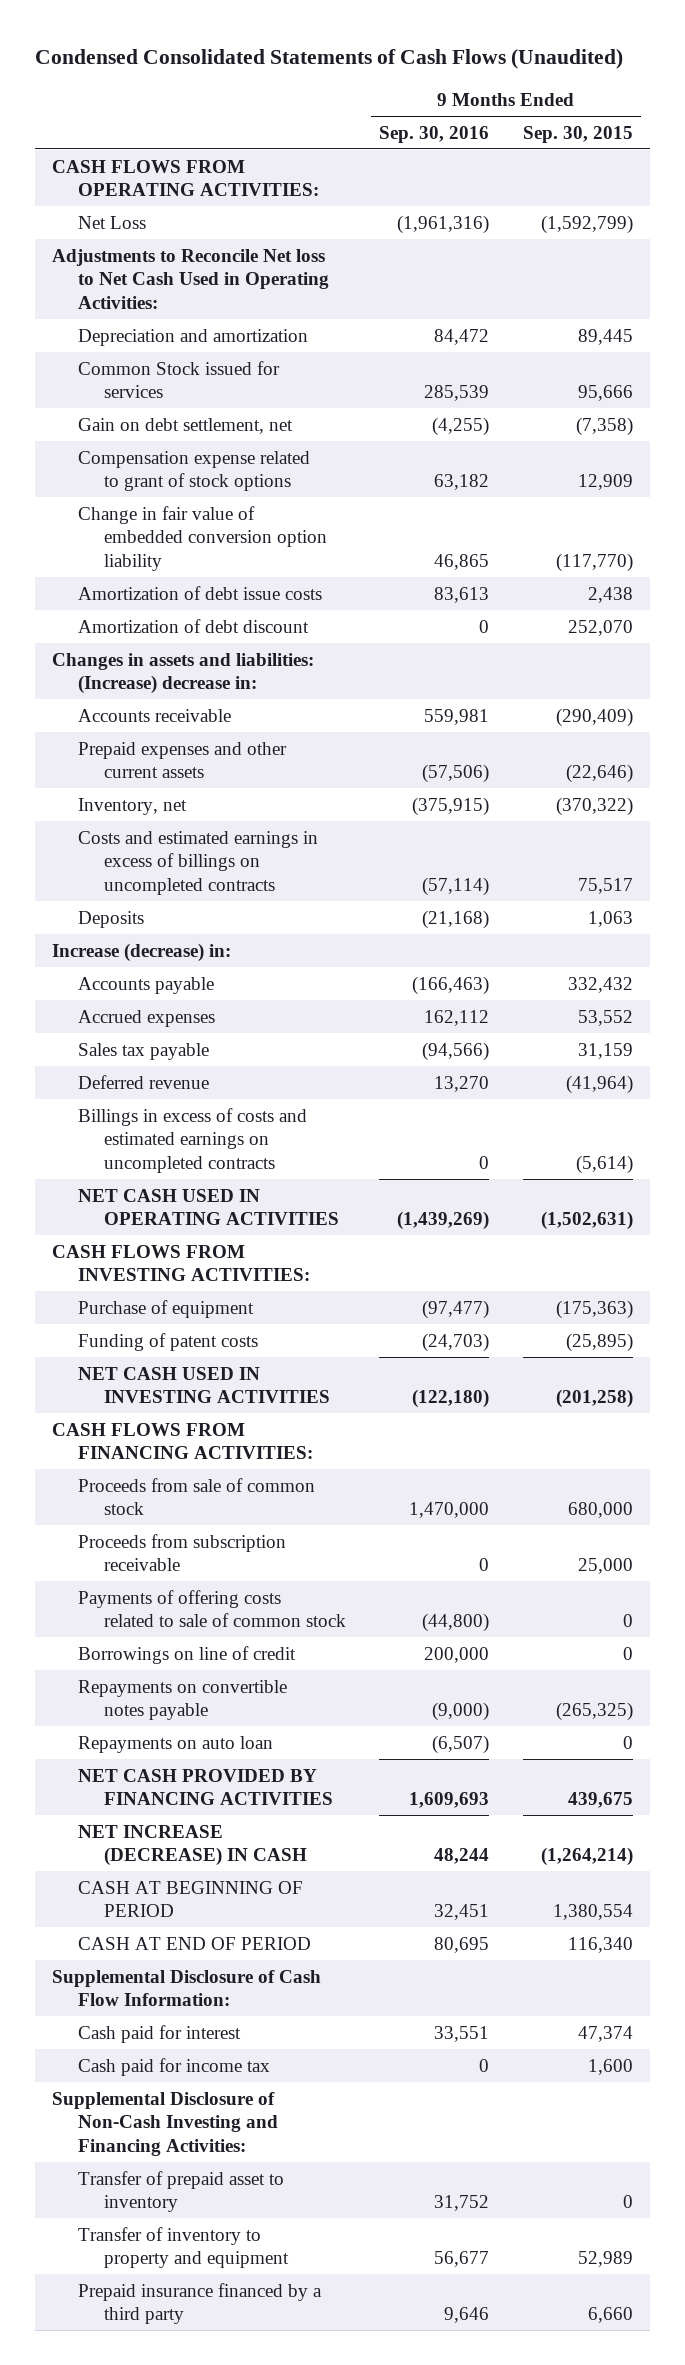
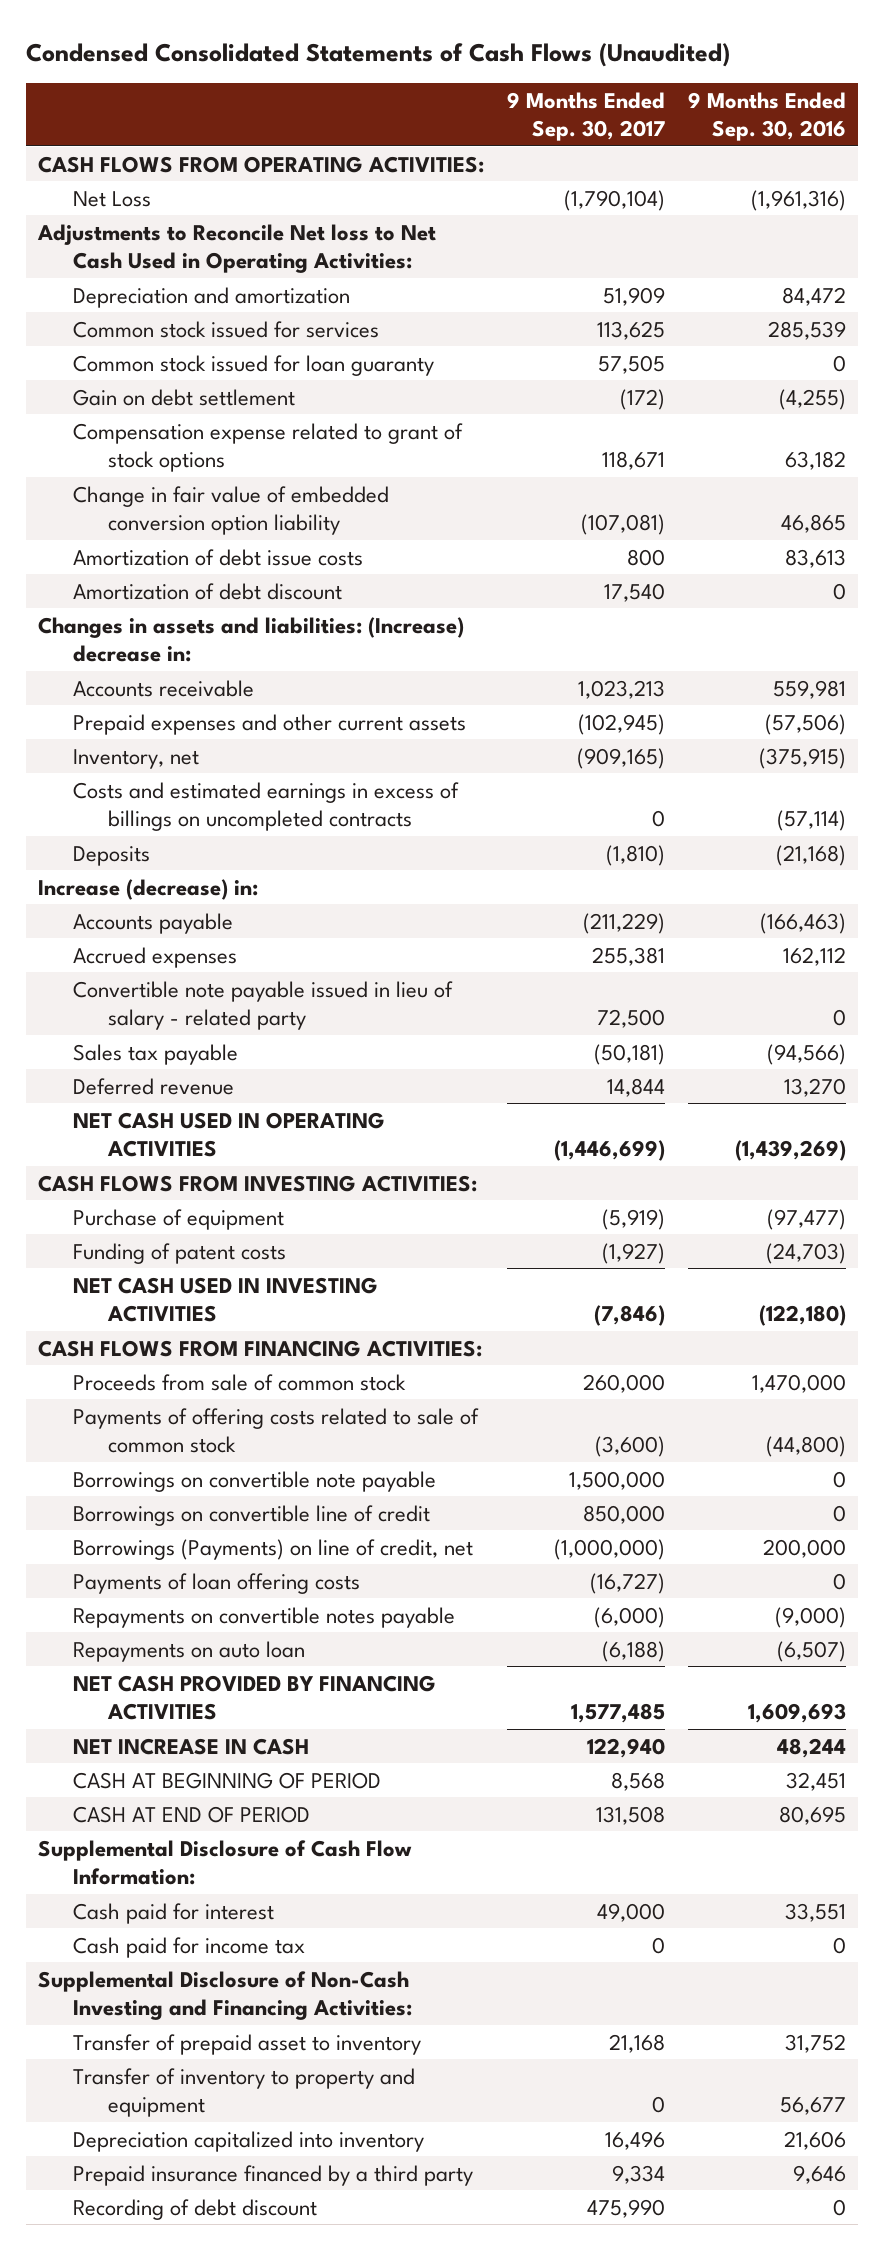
[522,125,633,143] Sep. 30, 2015 -> none
none -> [506,91,665,141] 9 Months Ended Sep. 30, 2017
[77,360,280,399] Common Stock issued for services -> [72,320,379,338] Common stock issued for services
none -> [72,354,434,376] Common stock issued for loan guaranty
[77,417,293,434] Gain on debt settlement, net -> [72,388,295,406] Gain on debt settlement
none -> [72,980,453,1030] Convertible note payable issued in lieu of salary - related party
[77,1107,307,1173] Billings in excess of costs and estimated earnings on uncompleted contracts -> none
[77,1533,286,1572] Proceeds from subscription receivable -> none
none -> [72,1470,436,1492] Borrowings on convertible note payable
[77,1645,296,1664] Borrowings on line of credit -> [72,1504,430,1526] Borrowings on convertible line of credit
[424,1646,490,1663] 200,000 -> [833,1504,847,1522] 0
none -> [72,1538,473,1560] Borrowings (Payments) on line of credit, net
none -> [72,1572,360,1594] Payments of loan offering costs
[77,1824,308,1867] NET INCREASE (DECREASE) IN CASH -> [72,1737,309,1755] NET INCREASE IN CASH
none -> [72,2130,424,2152] Depreciation capitalized into inventory
none -> [72,2198,317,2220] Recording of debt discount

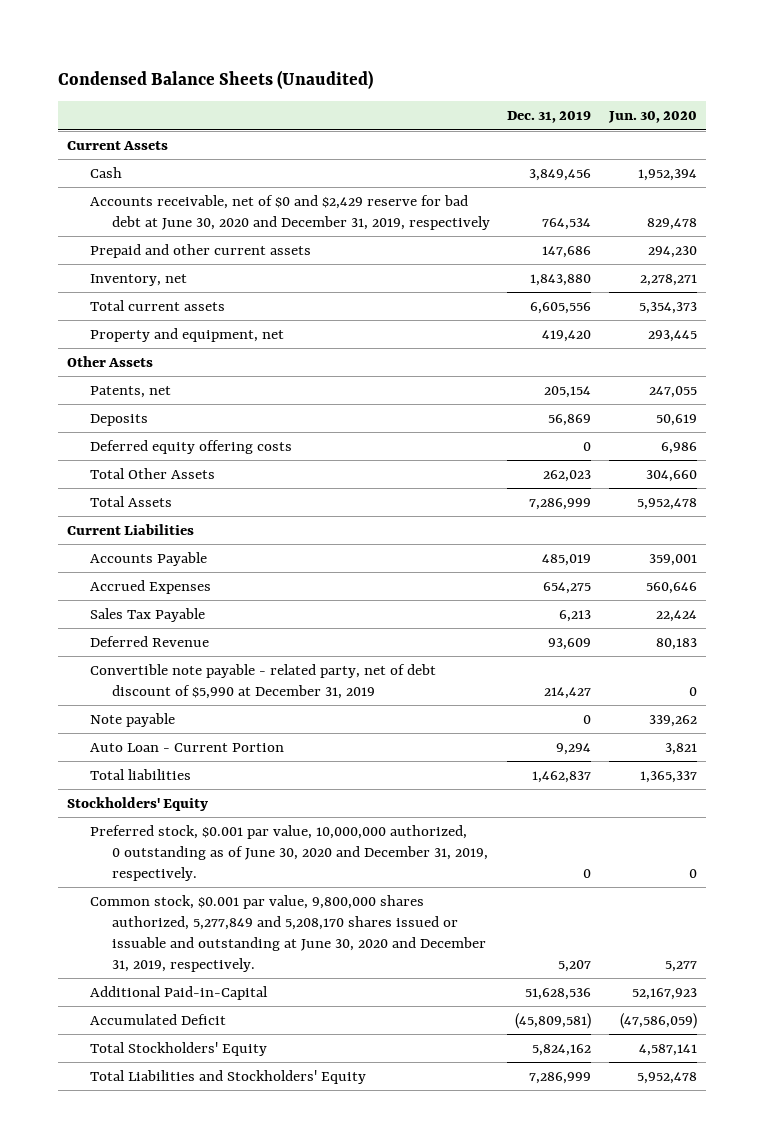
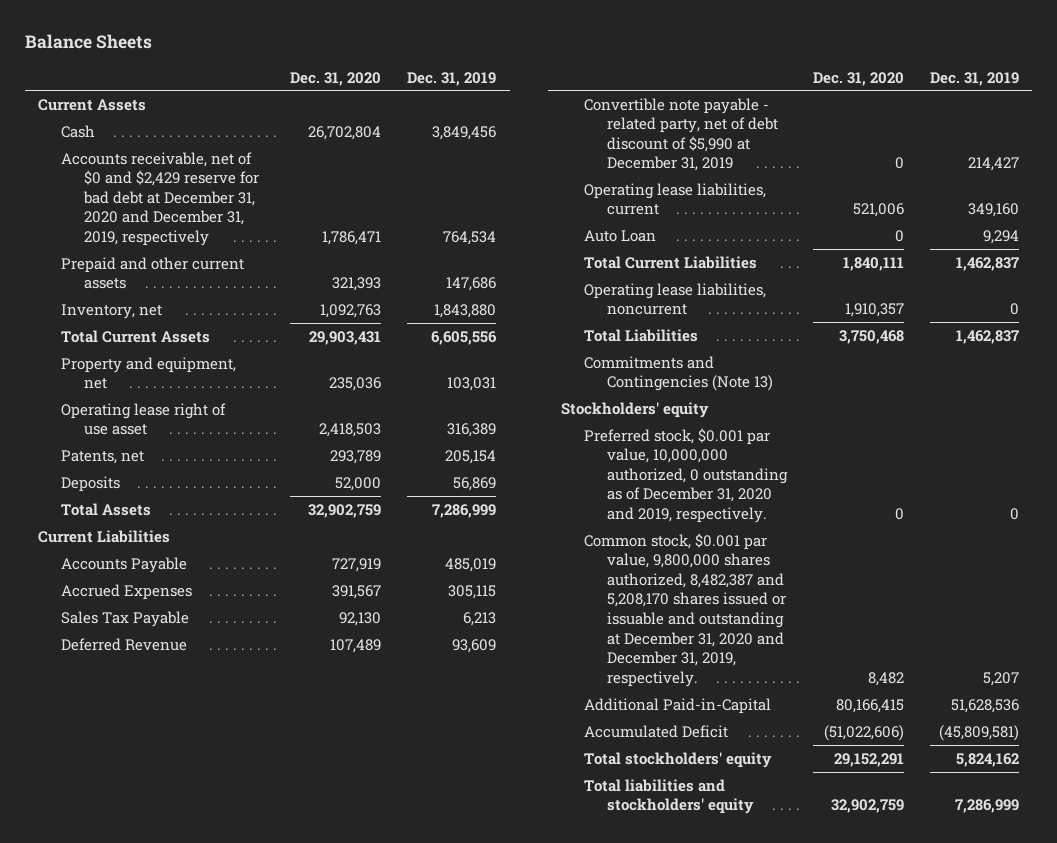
[58,69,374,89] Condensed Balance Sheets (Unaudited) -> [24,34,152,50] Balance Sheets
[608,111,698,124] Jun. 30, 2020 -> none
none -> [290,71,382,86] Dec. 31, 2020
[89,194,490,230] Accounts receivable, net of $0 and $2,429 reserve for bad debt at June 30, 2020 and December 31, 2019, respectively -> [60,151,260,247] Accounts receivable, net of $0 and $2,429 reserve for bad debt at December 31, 2020 and December 31, 2019, respectively
[67,355,154,367] Other Assets -> none
[89,299,225,311] Total current assets -> [60,329,210,343] Total Current Assets
[542,329,592,342] 419,420 -> [447,377,497,392] 103,031
none -> [60,402,226,436] Operating lease right of use asset
[89,439,292,454] Deferred equity offering costs -> none
[89,467,215,479] Total Other Assets -> none
[543,581,592,594] 654,275 -> [448,584,497,599] 305,115
[89,712,175,727] Note payable -> none
none -> [583,182,766,216] Operating lease liabilities, current
[89,742,284,752] Auto Loan - Current Portion -> [583,229,656,242] Auto Loan
none -> [583,255,757,269] Total Current Liabilities
none -> [583,282,766,316] Operating lease liabilities, noncurrent
[89,768,191,780] Total liabilities -> [583,328,698,342] Total Liabilities
none -> [583,355,773,392] Commitments and Contingencies (Note 13)
[67,796,209,811] Stockholders' Equity -> [560,401,709,418] Stockholders' equity
[89,824,488,882] Preferred stock, $0.001 par value, 10,000,000 authorized, 0 outstanding as of June 30, 2020 and December 31, 2019, respectively. -> [583,427,788,524] Preferred stock, $0.001 par value, 10,000,000 authorized, 0 outstanding as of December 31, 2020 and 2019, respectively.
[89,894,486,973] Common stock, $0.001 par value, 9,800,000 shares authorized, 5,277,849 and 5,208,170 shares issued or issuable and outstanding at June 30, 2020 and December 31, 2019, respectively. -> [583,532,786,687] Common stock, $0.001 par value, 9,800,000 shares authorized, 8,482,387 and 5,208,170 shares issued or issuable and outstanding at December 31, 2020 and December 31, 2019, respectively.
[89,1041,267,1056] Total Stockholders' Equity -> [583,751,772,768] Total stockholders' equity
[89,1069,366,1084] Total Liabilities and Stockholders' Equity -> [583,778,754,815] Total liabilities and stockholders' equity

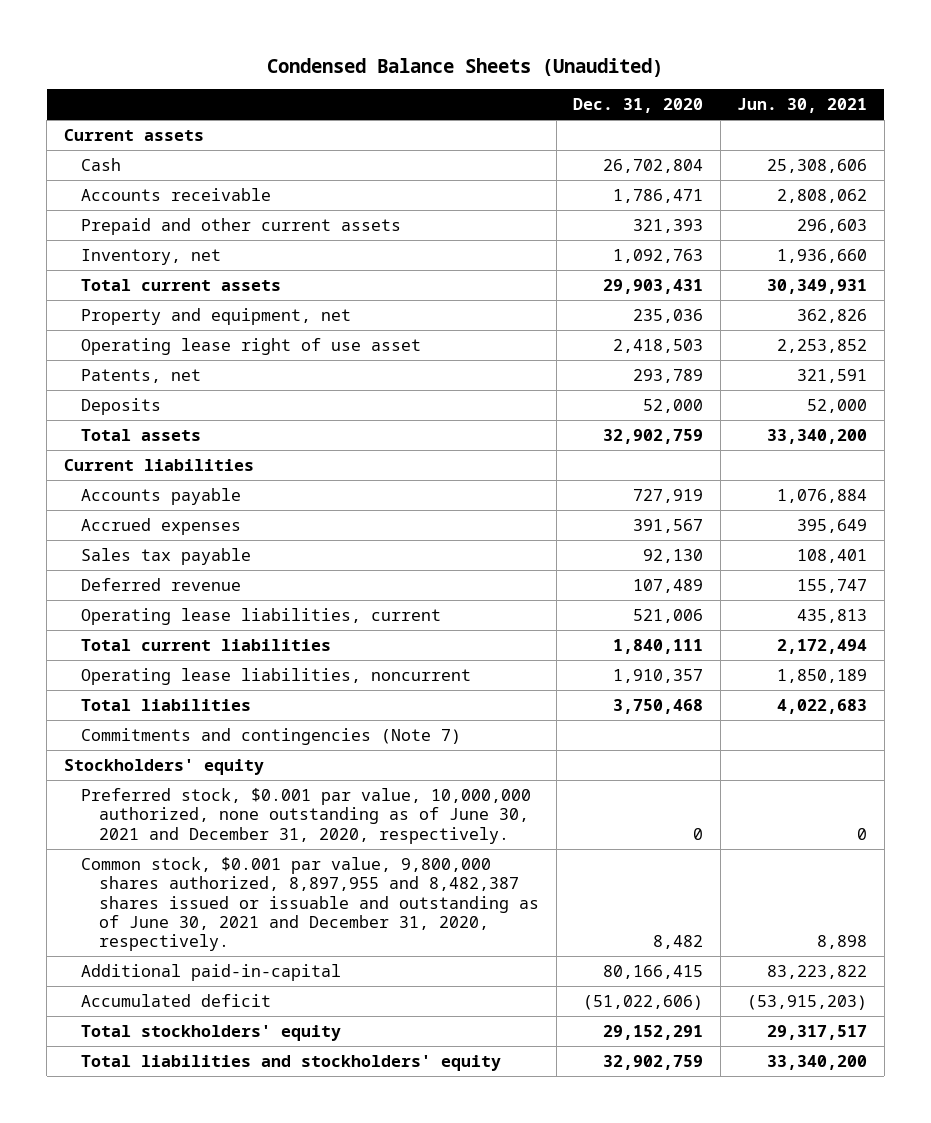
[24,34,152,50] Balance Sheets -> [267,57,664,77] Condensed Balance Sheets (Unaudited)
[407,71,497,86] Dec. 31, 2019 -> none
none -> [737,98,868,114] Jun. 30, 2021
[37,98,146,111] Current Assets -> [63,128,204,141] Current assets
[60,151,260,247] Accounts receivable, net of $0 and $2,429 reserve for bad debt at December 31, 2020 and December 31, 2019, respectively -> [81,187,272,201] Accounts receivable
[60,329,210,343] Total Current Assets -> [81,278,282,291] Total current assets
[583,97,778,172] Convertible note payable - related party, net of debt discount of $5,990 at December 31, 2019 -> none
[60,502,151,516] Total Assets -> [81,428,202,441] Total assets
[37,529,170,543] Current Liabilities -> [63,458,254,471] Current liabilities
[60,556,187,573] Accounts Payable -> [81,487,242,505] Accounts payable
[60,583,192,600] Accrued Expenses -> [81,517,242,535] Accrued expenses
[60,610,189,627] Sales Tax Payable -> [81,547,252,565] Sales tax payable
[60,637,187,651] Deferred Revenue -> [81,577,242,591] Deferred revenue
[583,229,656,242] Auto Loan -> none
[583,255,757,269] Total Current Liabilities -> [81,638,332,651] Total current liabilities
[583,328,698,342] Total Liabilities -> [81,698,252,711] Total liabilities
[583,355,773,392] Commitments and Contingencies (Note 13) -> [81,727,462,745] Commitments and contingencies (Note 7)
[583,427,788,524] Preferred stock, $0.001 par value, 10,000,000 authorized, 0 outstanding as of December 31, 2020 and 2019, respectively. -> [81,787,532,844] Preferred stock, $0.001 par value, 10,000,000 authorized, none outstanding as of June 30, 2021 and December 31, 2020, respectively.
[583,532,786,687] Common stock, $0.001 par value, 9,800,000 shares authorized, 8,482,387 and 5,208,170 shares issued or issuable and outstanding at December 31, 2020 and December 31, 2019, respectively. -> [81,856,540,952] Common stock, $0.001 par value, 9,800,000 shares authorized, 8,897,955 and 8,482,387 shares issued or issuable and outstanding as of June 30, 2021 and December 31, 2020, respectively.
[583,697,771,714] Additional Paid-in-Capital -> [81,963,342,981] Additional paid-in-capital
[583,724,728,738] Accumulated Deficit -> [81,993,272,1007] Accumulated deficit

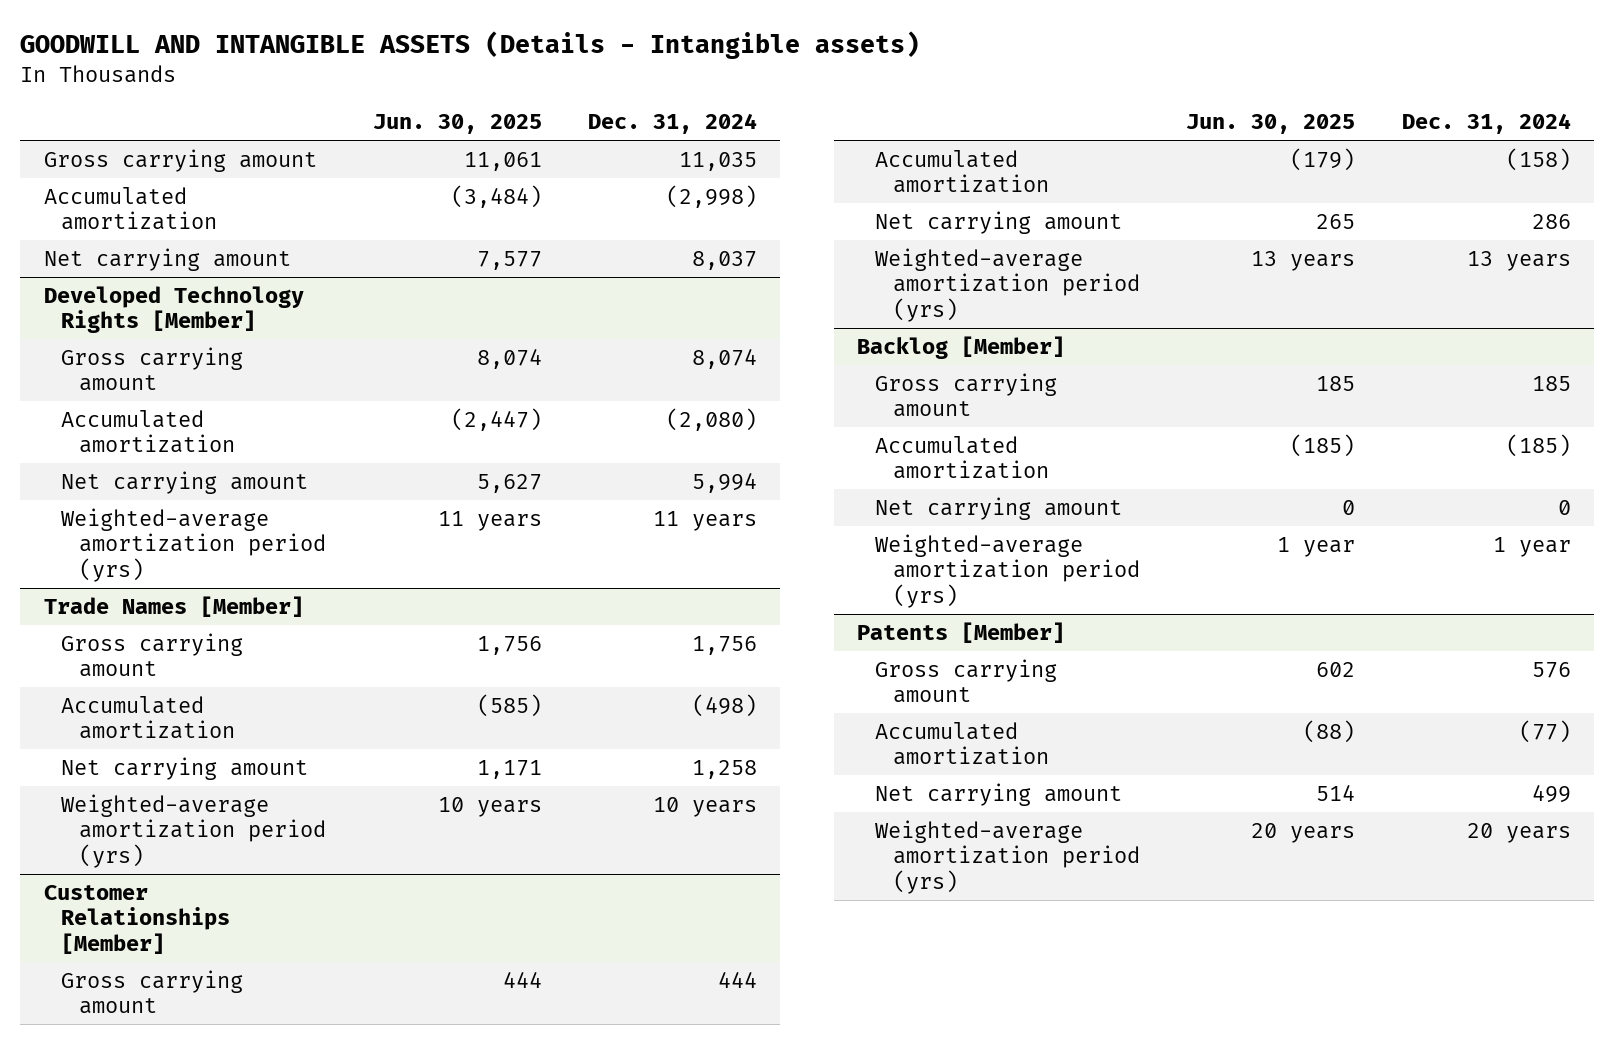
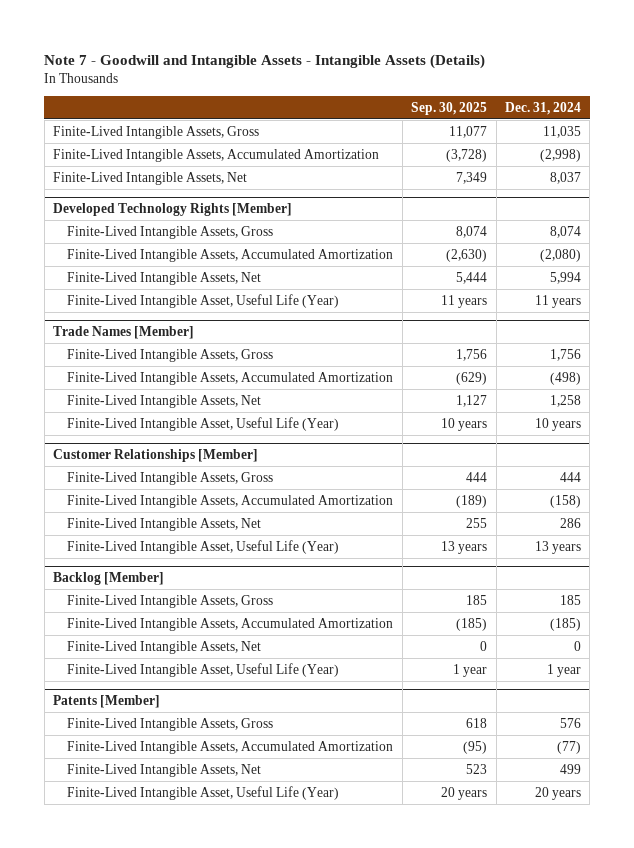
[20,31,921,60] GOODWILL AND INTANGIBLE ASSETS (Details - Intangible assets) -> [44,53,486,69] Note 7 - Goodwill and Intangible Assets - Intangible Assets (Details)
[372,114,542,135] Jun. 30, 2025 -> none
none -> [411,101,488,115] Sep. 30, 2025
[43,148,317,172] Gross carrying amount -> [53,125,260,139] Finite-Lived Intangible Assets, Gross
[43,186,218,231] Accumulated amortization -> [53,148,380,162] Finite-Lived Intangible Assets, Accumulated Amortization
[43,247,291,271] Net carrying amount -> [53,171,248,185] Finite-Lived Intangible Assets, Net
[61,346,244,392] Gross carrying amount -> [67,225,274,239] Finite-Lived Intangible Assets, Gross
[61,409,236,454] Accumulated amortization -> [67,248,394,262] Finite-Lived Intangible Assets, Accumulated Amortization
[61,470,309,494] Net carrying amount -> [67,271,262,285] Finite-Lived Intangible Assets, Net
[61,507,327,582] Weighted-average amortization period (yrs) -> [67,293,340,308] Finite-Lived Intangible Asset, Useful Life (Year)
[61,632,244,678] Gross carrying amount -> [67,348,274,362] Finite-Lived Intangible Assets, Gross
[61,695,236,740] Accumulated amortization -> [67,371,394,385] Finite-Lived Intangible Assets, Accumulated Amortization
[61,756,309,780] Net carrying amount -> [67,394,262,408] Finite-Lived Intangible Assets, Net
[61,793,327,868] Weighted-average amortization period (yrs) -> [67,416,340,431] Finite-Lived Intangible Asset, Useful Life (Year)
[61,969,244,1015] Gross carrying amount -> [67,471,274,485] Finite-Lived Intangible Assets, Gross
[874,149,1049,194] Accumulated amortization -> [67,494,394,508] Finite-Lived Intangible Assets, Accumulated Amortization
[874,210,1122,234] Net carrying amount -> [67,517,262,531] Finite-Lived Intangible Assets, Net
[874,247,1140,322] Weighted-average amortization period (yrs) -> [67,539,340,554] Finite-Lived Intangible Asset, Useful Life (Year)
[874,372,1057,418] Gross carrying amount -> [67,594,274,608] Finite-Lived Intangible Assets, Gross
[874,435,1049,480] Accumulated amortization -> [67,617,394,631] Finite-Lived Intangible Assets, Accumulated Amortization
[874,496,1122,520] Net carrying amount -> [67,640,262,654] Finite-Lived Intangible Assets, Net
[874,533,1140,608] Weighted-average amortization period (yrs) -> [67,662,340,677] Finite-Lived Intangible Asset, Useful Life (Year)
[874,658,1057,704] Gross carrying amount -> [67,717,274,731] Finite-Lived Intangible Assets, Gross
[874,721,1049,766] Accumulated amortization -> [67,740,394,754] Finite-Lived Intangible Assets, Accumulated Amortization
[874,782,1122,806] Net carrying amount -> [67,763,262,777] Finite-Lived Intangible Assets, Net
[874,819,1140,894] Weighted-average amortization period (yrs) -> [67,785,340,800] Finite-Lived Intangible Asset, Useful Life (Year)

